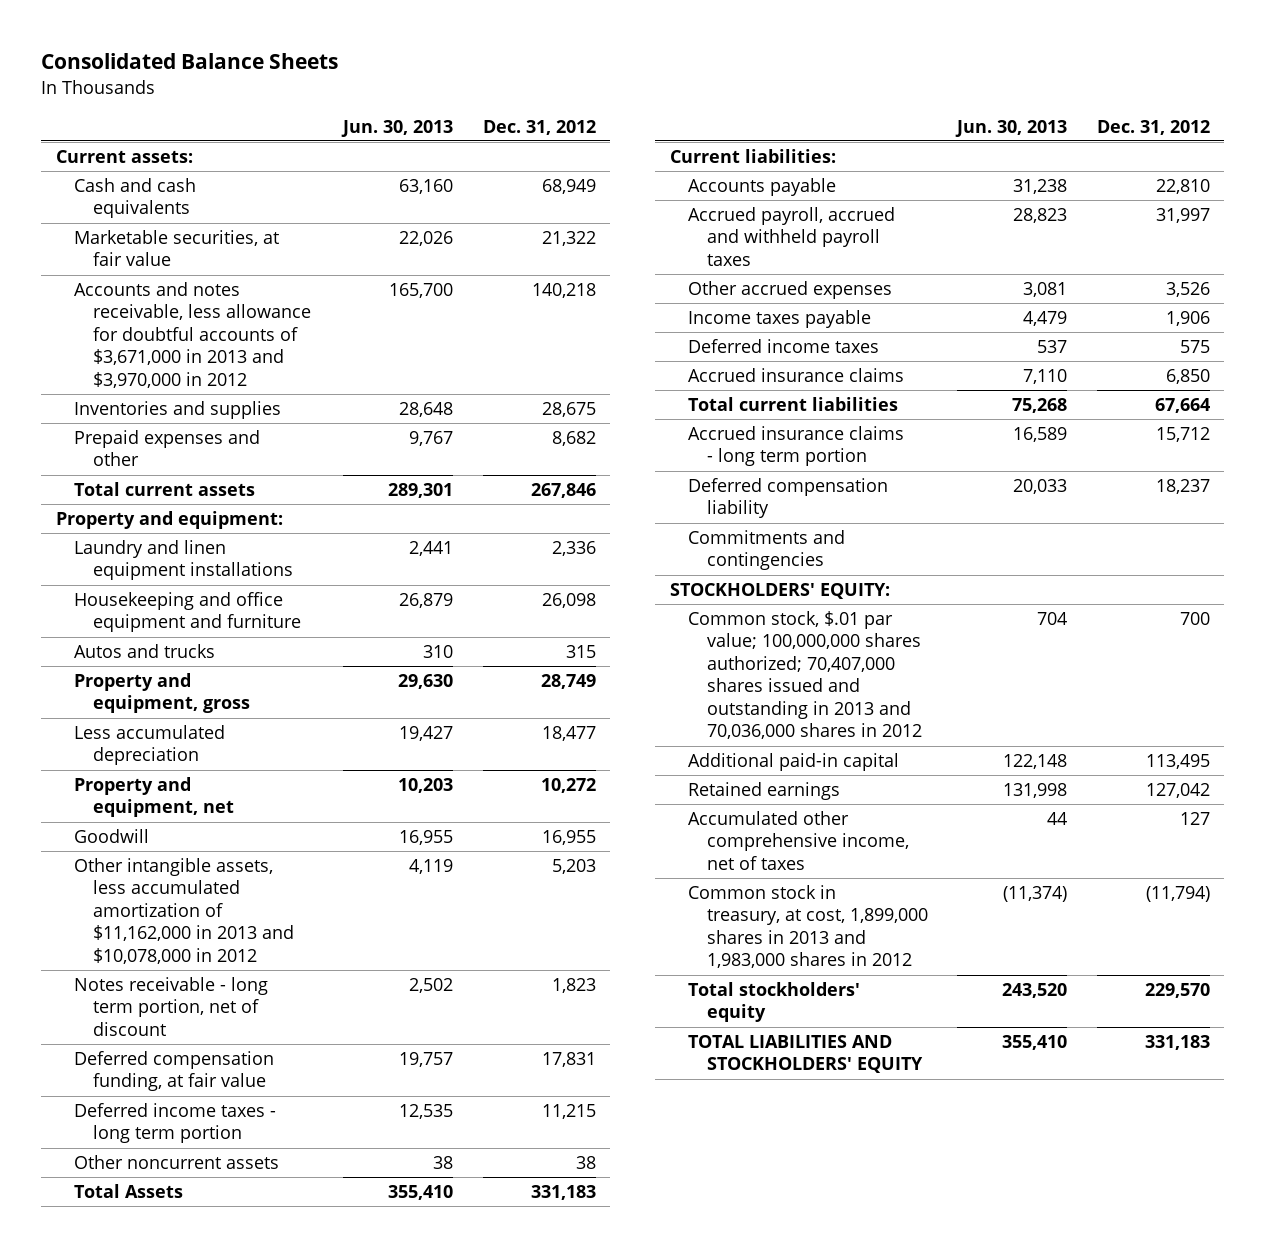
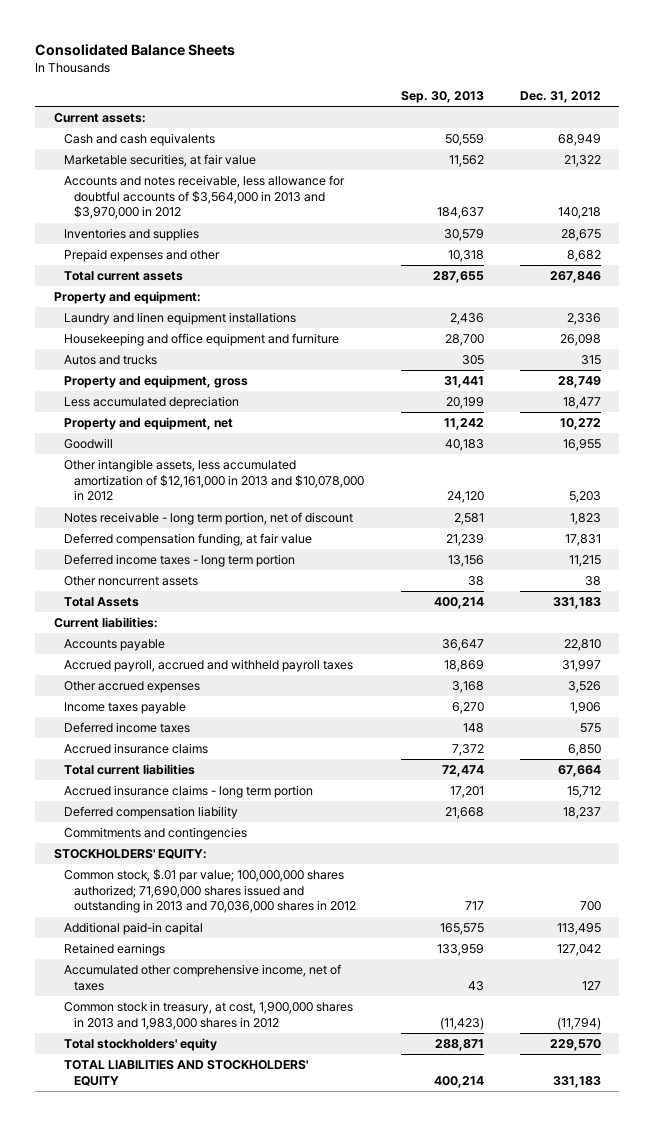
[341,119,454,137] Jun. 30, 2013 -> none
none -> [400,90,484,103] Sep. 30, 2013
[74,281,311,388] Accounts and notes receivable, less allowance for doubtful accounts of $3,671,000 in 2013 and $3,970,000 in 2012 -> [63,175,345,220] Accounts and notes receivable, less allowance for doubtful accounts of $3,564,000 in 2013 and $3,970,000 in 2012
[74,857,294,964] Other intangible assets, less accumulated amortization of $11,162,000 in 2013 and $10,078,000 in 2012 -> [63,459,365,502] Other intangible assets, less accumulated amortization of $12,161,000 in 2013 and $10,078,000 in 2012
[688,610,922,740] Common stock, $.01 par value; 100,000,000 shares authorized; 70,407,000 shares issued and outstanding in 2013 and 70,036,000 shares in 2012 -> [63,869,357,914] Common stock, $.01 par value; 100,000,000 shares authorized; 71,690,000 shares issued and outstanding in 2013 and 70,036,000 shares in 2012
[688,884,928,969] Common stock in treasury, at cost, 1,899,000 shares in 2013 and 1,983,000 shares in 2012 -> [63,1001,353,1030] Common stock in treasury, at cost, 1,900,000 shares in 2013 and 1,983,000 shares in 2012

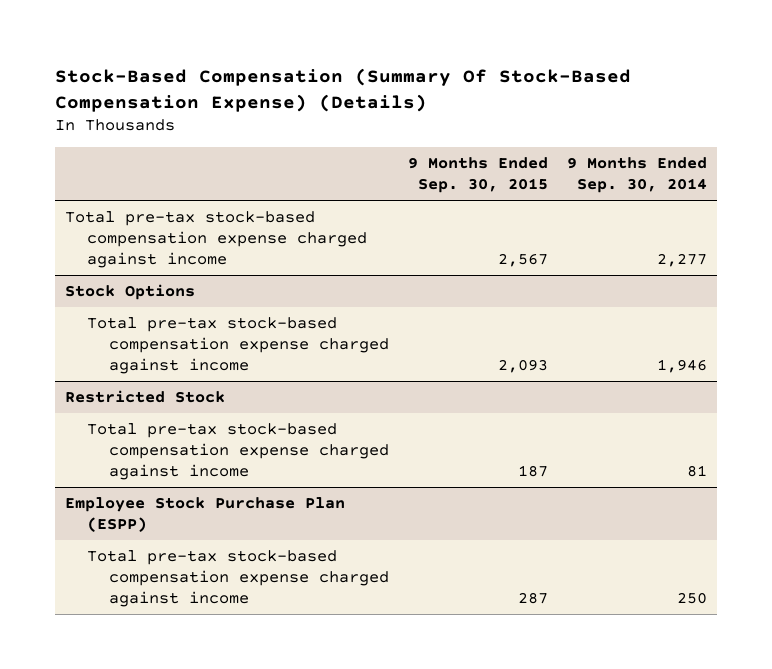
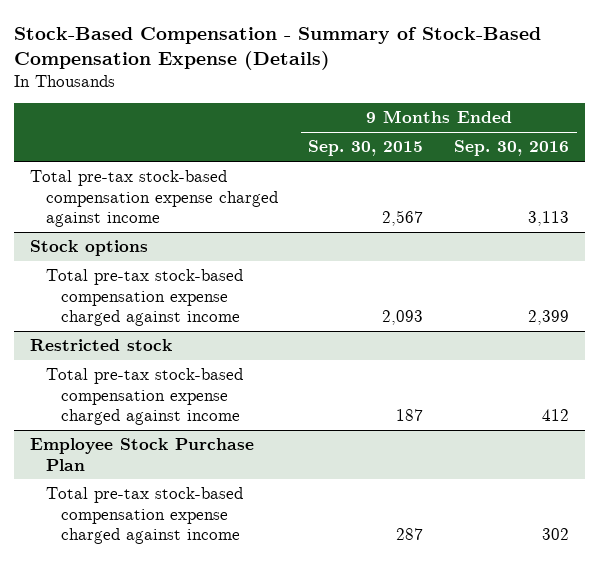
[55,67,632,112] Stock-Based Compensation (Summary Of Stock-Based Compensation Expense) (Details) -> [14,26,542,70] Stock-Based Compensation - Summary of Stock-Based Compensation Expense (Details)
[567,157,708,194] 9 Months Ended Sep. 30, 2014 -> none
none -> [454,140,570,157] Sep. 30, 2016
[64,283,195,300] Stock Options -> [29,240,148,257] Stock options
[64,389,225,403] Restricted Stock -> [29,339,172,352] Restricted stock
[64,496,345,532] Employee Stock Purchase Plan (ESPP) -> [29,438,254,471] Employee Stock Purchase Plan

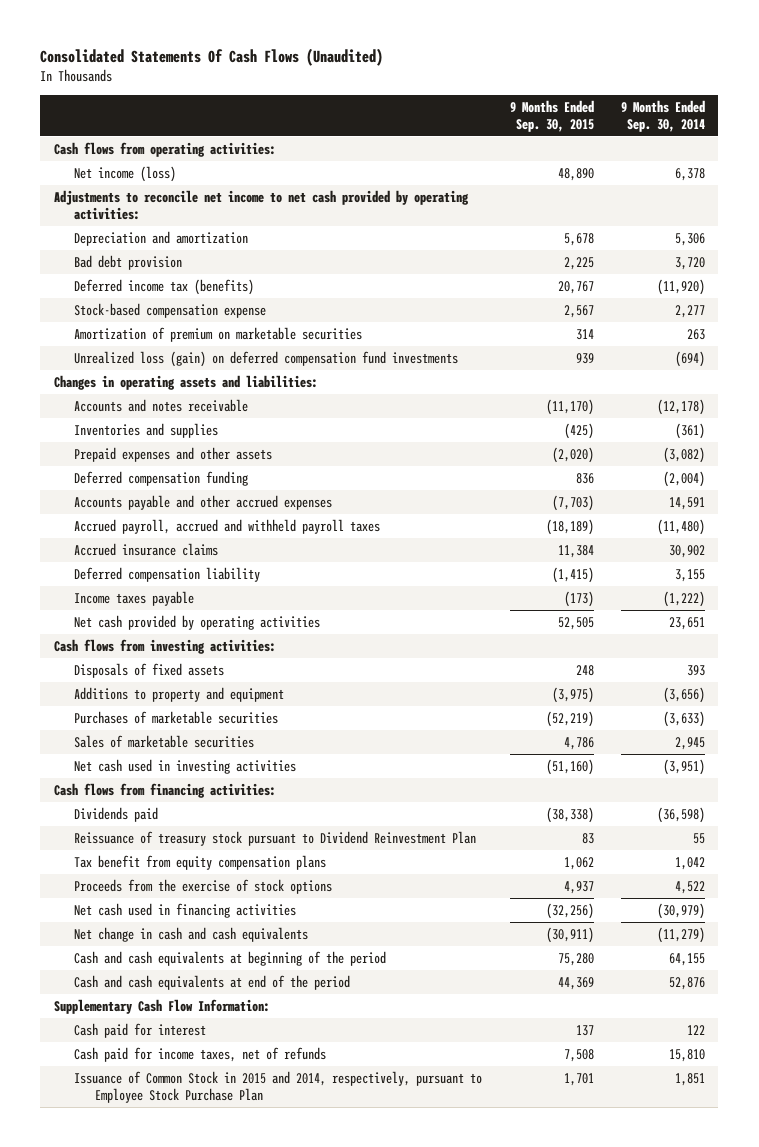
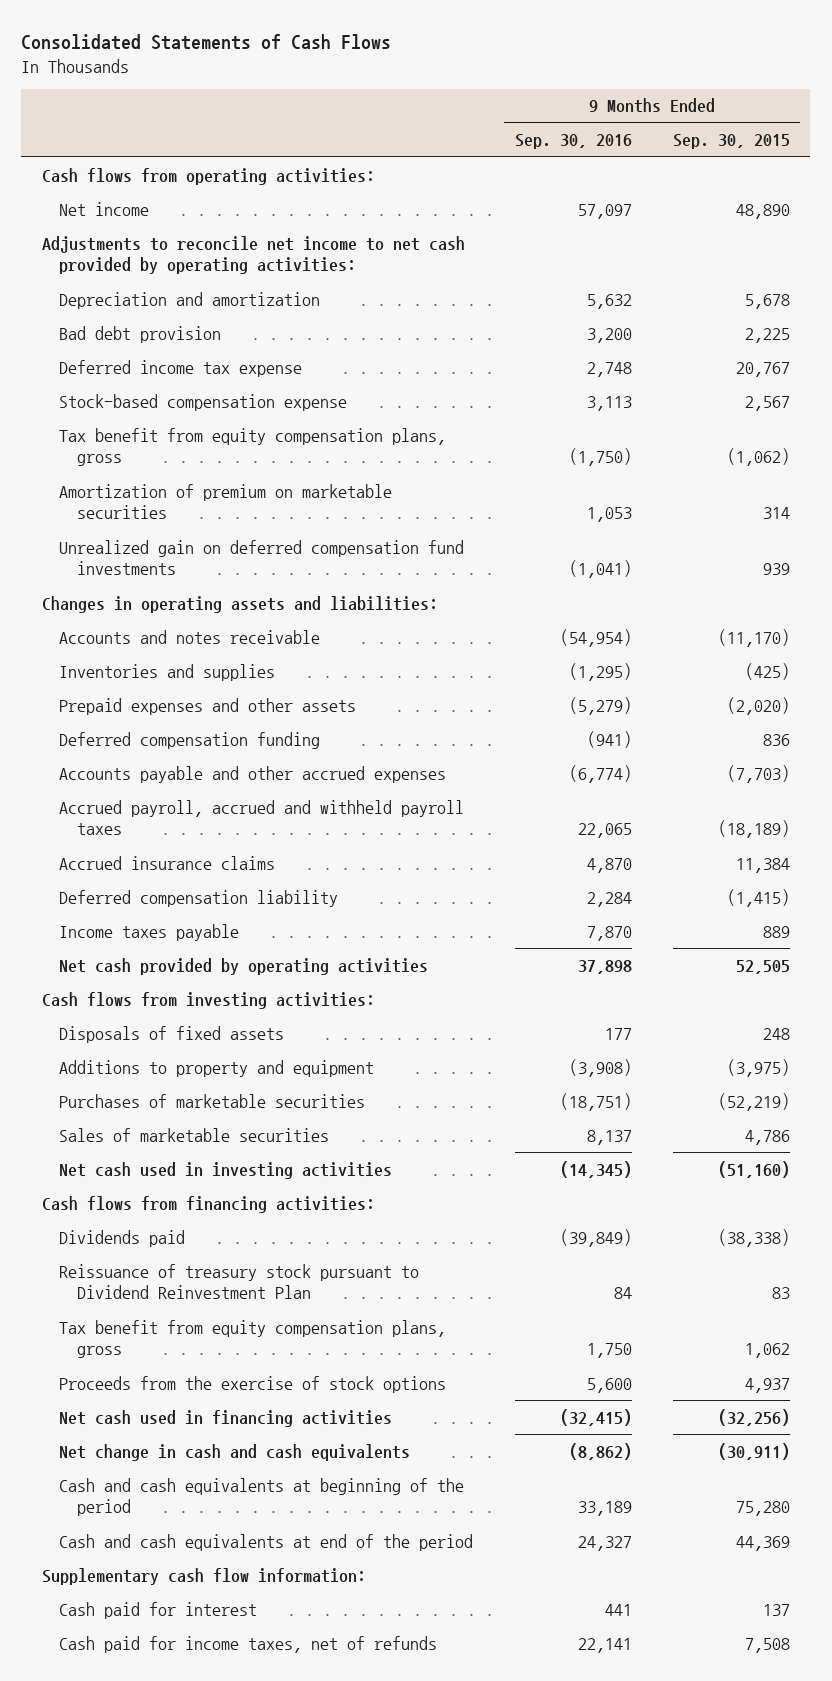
[40,47,384,66] Consolidated Statements Of Cash Flows (Unaudited) -> [21,34,392,51] Consolidated Statements of Cash Flows
[620,99,705,132] 9 Months Ended Sep. 30, 2014 -> none
none -> [514,134,632,150] Sep. 30, 2016
[74,165,177,182] Net income (loss) -> [59,201,150,216] Net income
[74,278,255,295] Deferred income tax (benefits) -> [59,359,303,377] Deferred income tax expense
none -> [59,427,447,467] Tax benefit from equity compensation plans, gross
[74,350,459,367] Unrealized loss (gain) on deferred compensation fund investments -> [59,539,465,576] Unrealized gain on deferred compensation fund investments
[563,590,594,607] (173) -> [762,925,790,938] 889
[74,854,327,870] Tax benefit from equity compensation plans -> [59,1319,447,1359] Tax benefit from equity compensation plans, gross
[53,998,270,1014] Supplementary Cash Flow Information: -> [41,1567,366,1585] Supplementary cash flow information:
[74,1070,483,1103] Issuance of Common Stock in 2015 and 2014, respectively, pursuant to Employee Stock Purchase Plan -> none

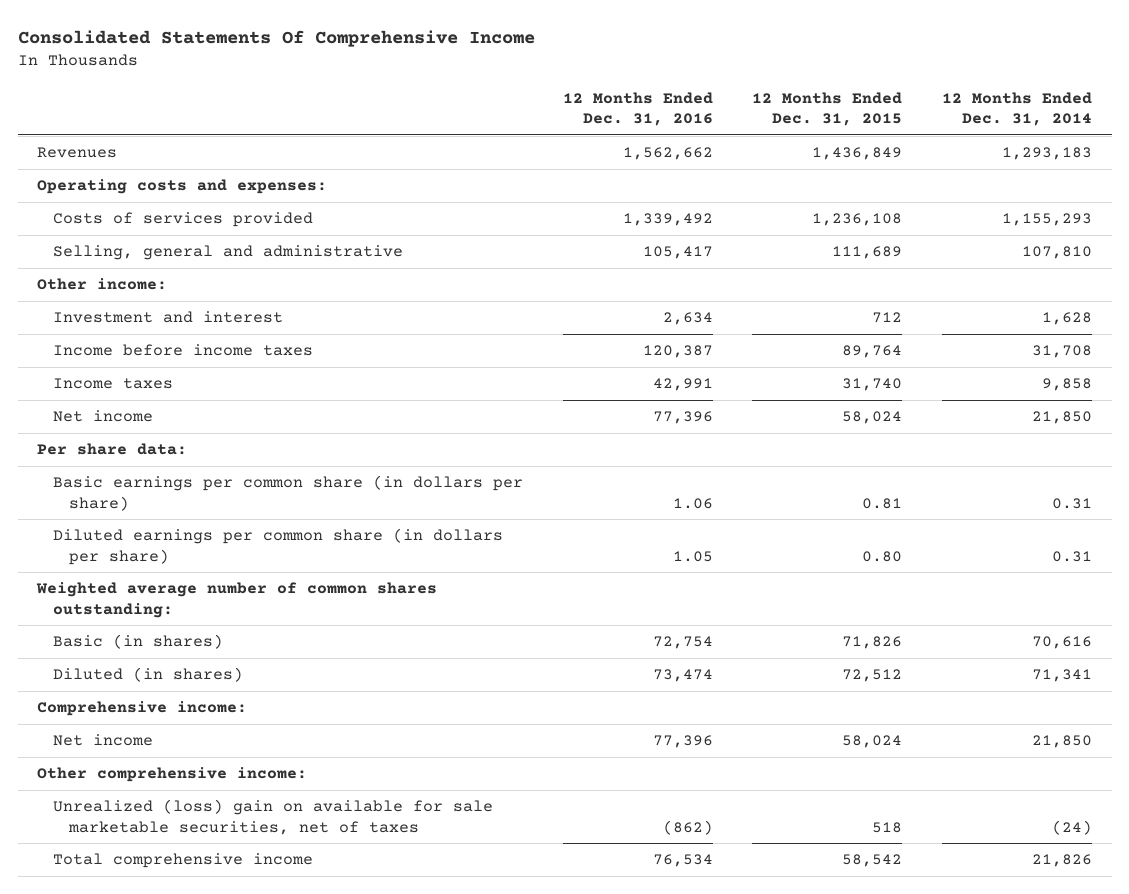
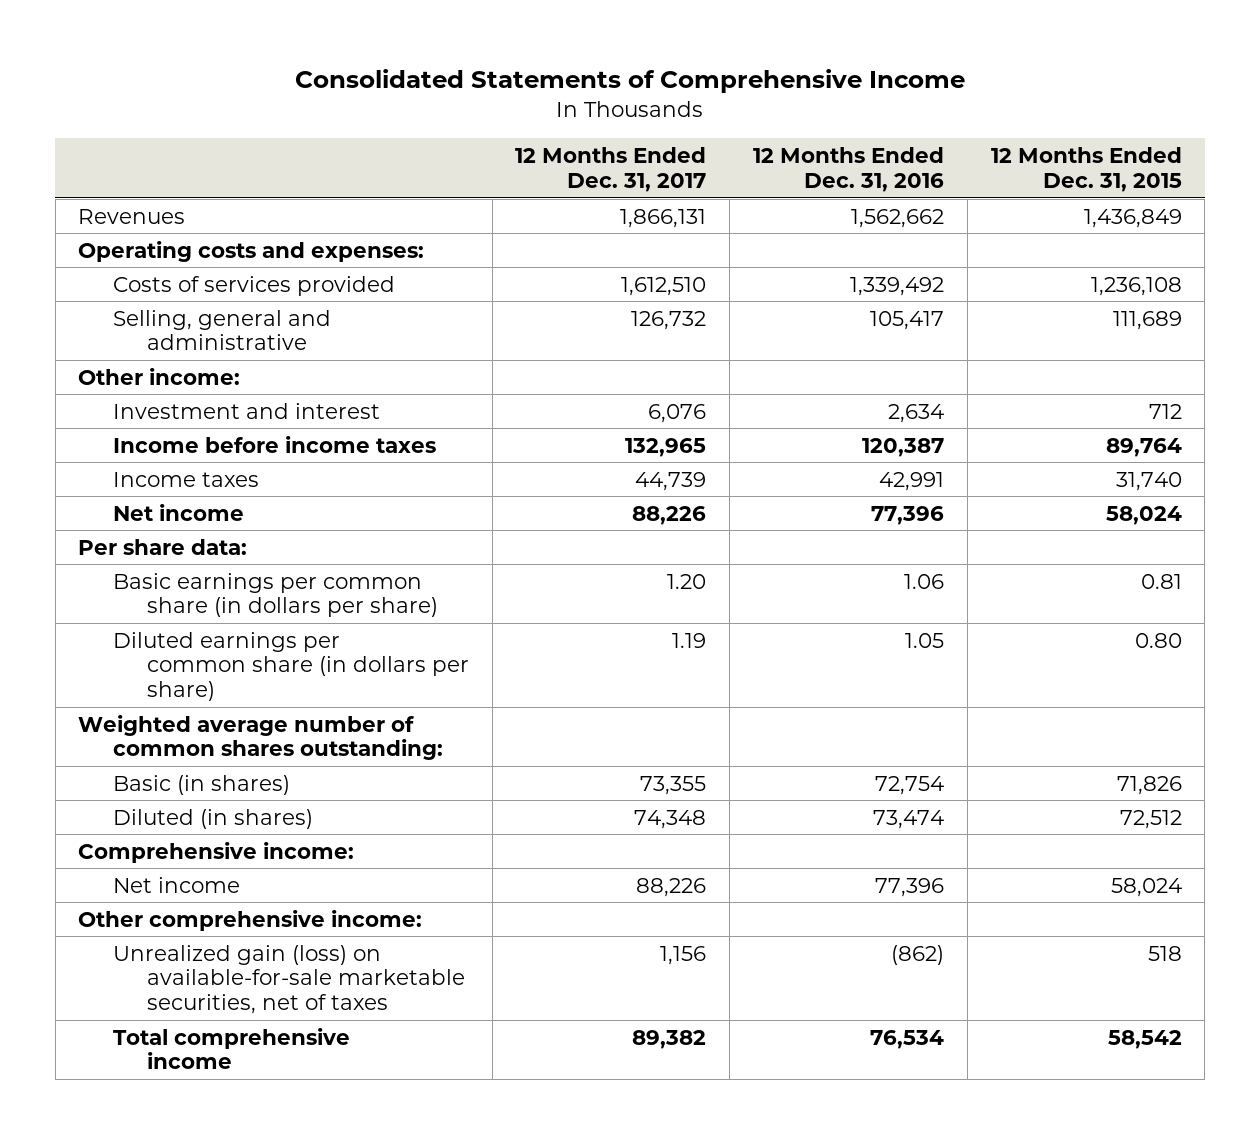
[17,30,535,48] Consolidated Statements Of Comprehensive Income -> [294,69,965,94] Consolidated Statements of Comprehensive Income
[941,91,1092,127] 12 Months Ended Dec. 31, 2014 -> none
none -> [515,147,707,192] 12 Months Ended Dec. 31, 2017
[53,799,494,835] Unrealized (loss) gain on available for sale marketable securities, net of taxes -> [112,944,465,1015] Unrealized gain (loss) on available-for-sale marketable securities, net of taxes

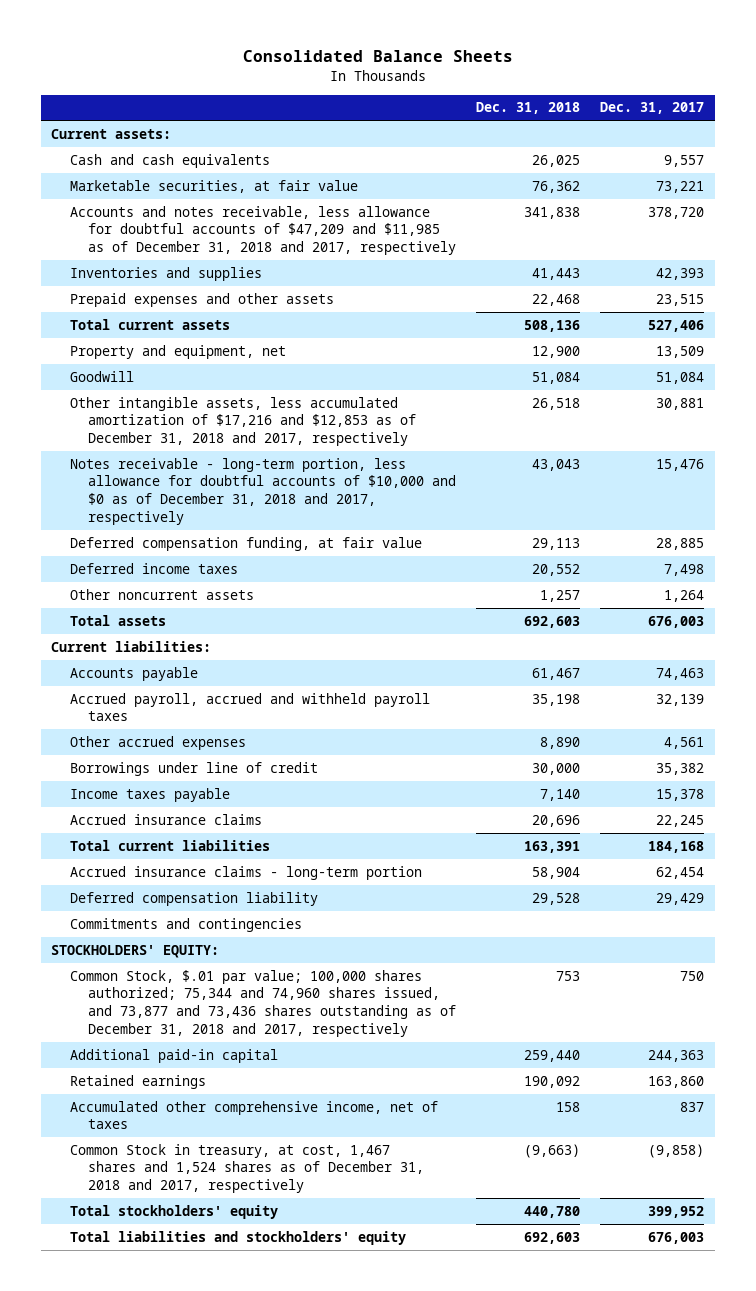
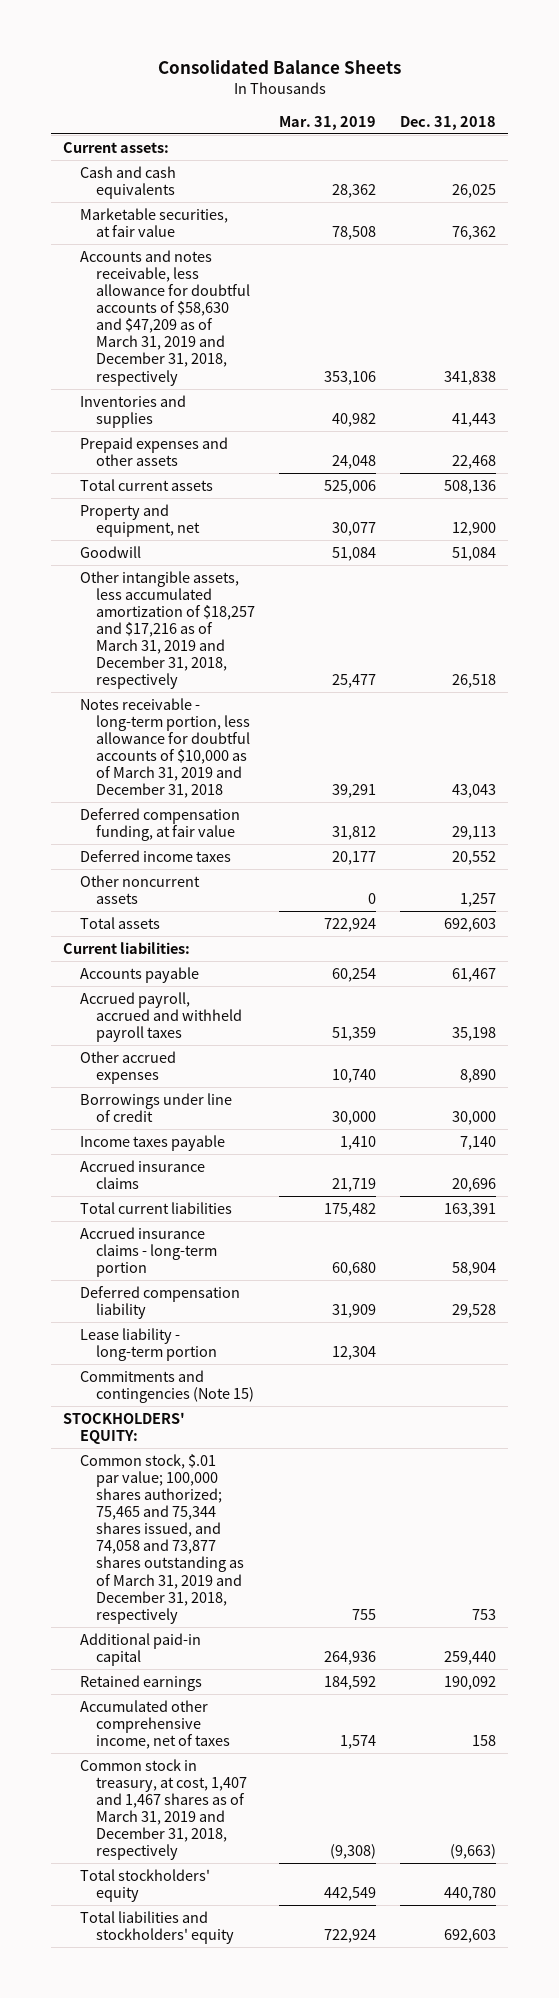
[600,102,705,115] Dec. 31, 2017 -> none
none -> [278,115,376,130] Mar. 31, 2019
[69,205,457,256] Accounts and notes receivable, less allowance for doubtful accounts of $47,209 and $11,985 as of December 31, 2018 and 2017, respectively -> [79,249,251,386] Accounts and notes receivable, less allowance for doubtful accounts of $58,630 and $47,209 as of March 31, 2019 and December 31, 2018, respectively
[69,396,417,447] Other intangible assets, less accumulated amortization of $17,216 and $12,853 as of December 31, 2018 and 2017, respectively -> [79,570,256,690] Other intangible assets, less accumulated amortization of $18,257 and $17,216 as of March 31, 2019 and December 31, 2018, respectively
[69,457,457,525] Notes receivable - long-term portion, less allowance for doubtful accounts of $10,000 and $0 as of December 31, 2018 and 2017, respectively -> [79,697,251,799] Notes receivable - long-term portion, less allowance for doubtful accounts of $10,000 as of March 31, 2019 and December 31, 2018
none -> [79,1327,218,1361] Lease liability - long-term portion
[69,917,302,932] Commitments and contingencies -> [79,1369,255,1403] Commitments and contingencies (Note 15)
[69,969,457,1037] Common Stock, $.01 par value; 100,000 shares authorized; 75,344 and 74,960 shares issued, and 73,877 and 73,436 shares outstanding as of December 31, 2018 and 2017, respectively -> [79,1453,245,1624] Common stock, $.01 par value; 100,000 shares authorized; 75,465 and 75,344 shares issued, and 74,058 and 73,877 shares outstanding as of March 31, 2019 and December 31, 2018, respectively
[69,1143,425,1194] Common Stock in treasury, at cost, 1,467 shares and 1,524 shares as of December 31, 2018 and 2017, respectively -> [79,1758,248,1861] Common stock in treasury, at cost, 1,407 and 1,467 shares as of March 31, 2019 and December 31, 2018, respectively

